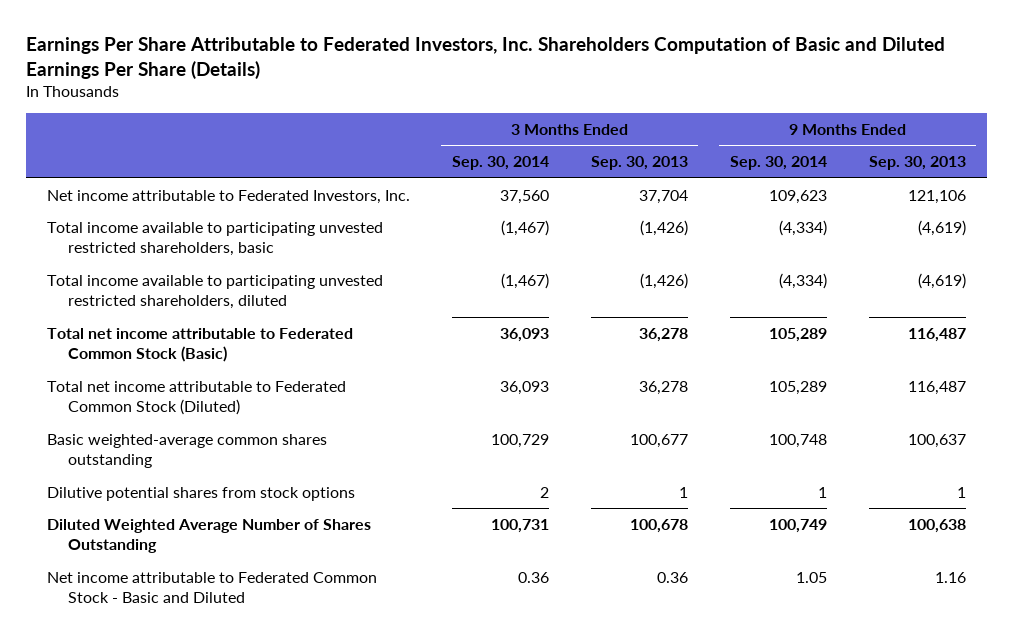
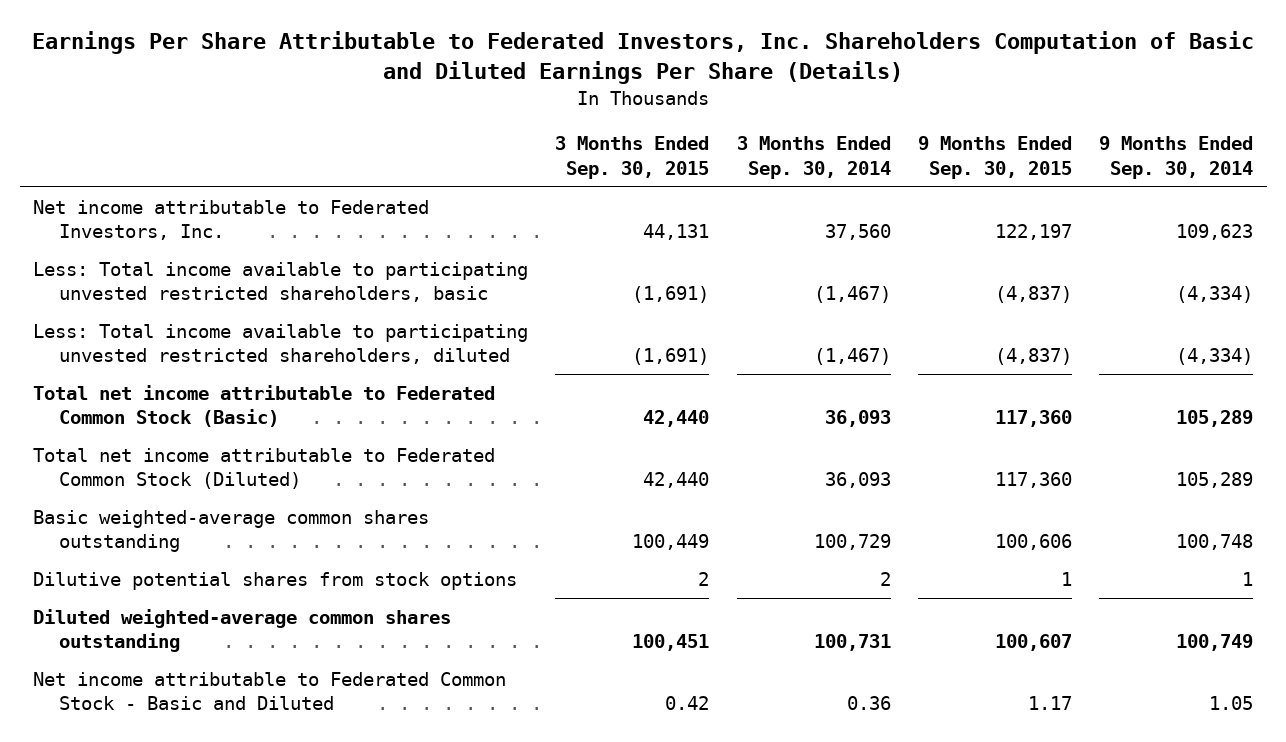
[590,156,688,171] Sep. 30, 2013 -> none
[868,156,966,171] Sep. 30, 2013 -> none
none -> [555,136,710,179] 3 Months Ended Sep. 30, 2015
none -> [917,136,1072,179] 9 Months Ended Sep. 30, 2015
[46,221,383,257] Total income available to participating unvested restricted shareholders, basic -> [33,261,529,303] Less: Total income available to participating unvested restricted shareholders, basic
[46,274,383,310] Total income available to participating unvested restricted shareholders, diluted -> [33,323,529,365] Less: Total income available to participating unvested restricted shareholders, diluted
[46,518,371,554] Diluted Weighted Average Number of Shares Outstanding -> [33,608,452,653] Diluted weighted-average common shares outstanding

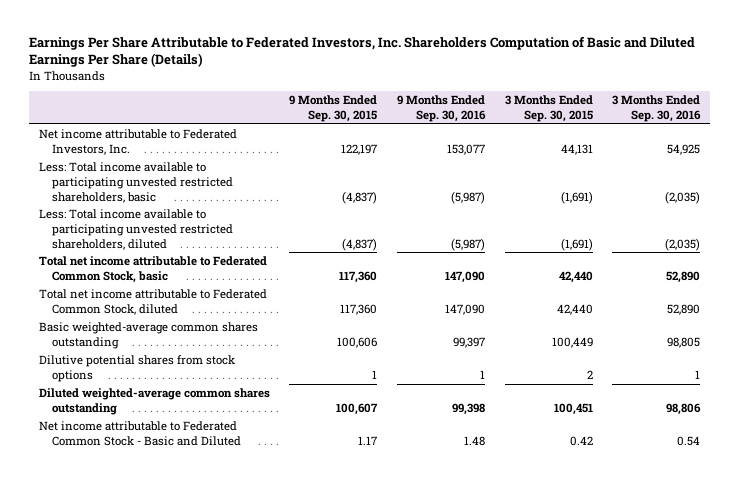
[736,136,891,179] 3 Months Ended Sep. 30, 2014 -> none
[1099,136,1254,179] 9 Months Ended Sep. 30, 2014 -> none
none -> [396,95,486,122] 9 Months Ended Sep. 30, 2016
none -> [612,95,702,122] 3 Months Ended Sep. 30, 2016
[33,384,496,428] Total net income attributable to Federated Common Stock (Basic) -> [38,256,267,283] Total net income attributable to Federated Common Stock, basic
[33,447,496,490] Total net income attributable to Federated Common Stock (Diluted) -> [38,289,267,315] Total net income attributable to Federated Common Stock, diluted

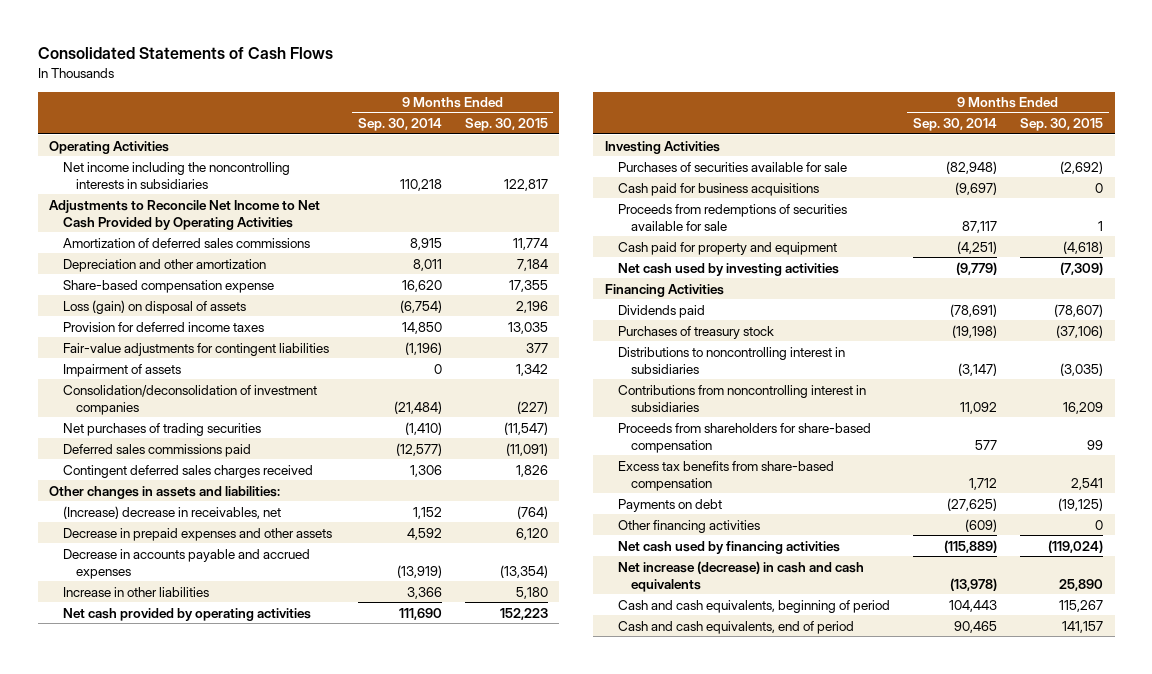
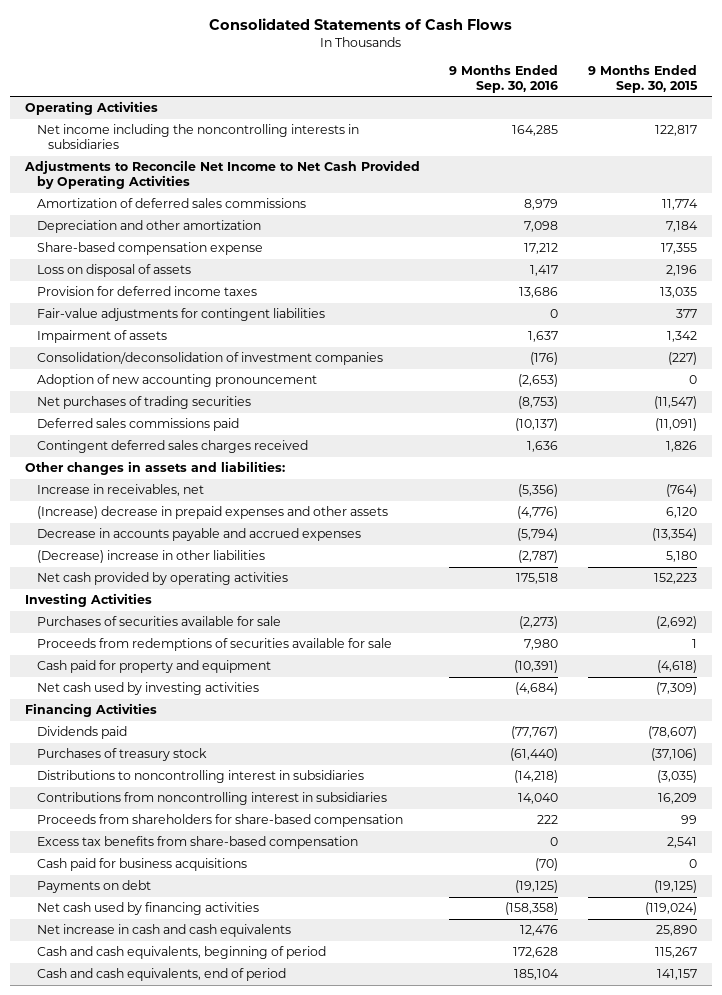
[357,118,442,132] Sep. 30, 2014 -> none
none -> [449,64,559,93] 9 Months Ended Sep. 30, 2016
[62,299,246,314] Loss (gain) on disposal of assets -> [36,264,191,278] Loss on disposal of assets
none -> [36,374,317,388] Adoption of new accounting pronouncement
[62,505,281,519] (Increase) decrease in receivables, net -> [36,484,204,497] Increase in receivables, net
[62,527,332,541] Decrease in prepaid expenses and other assets -> [36,506,388,520] (Increase) decrease in prepaid expenses and other assets
[62,586,209,597] Increase in other liabilities -> [36,550,265,564] (Decrease) increase in other liabilities
[618,182,820,196] Cash paid for business acquisitions -> [36,858,247,872] Cash paid for business acquisitions
[618,519,761,533] Other financing activities -> none
[618,560,865,592] Net increase (decrease) in cash and cash equivalents -> [36,924,291,938] Net increase in cash and cash equivalents

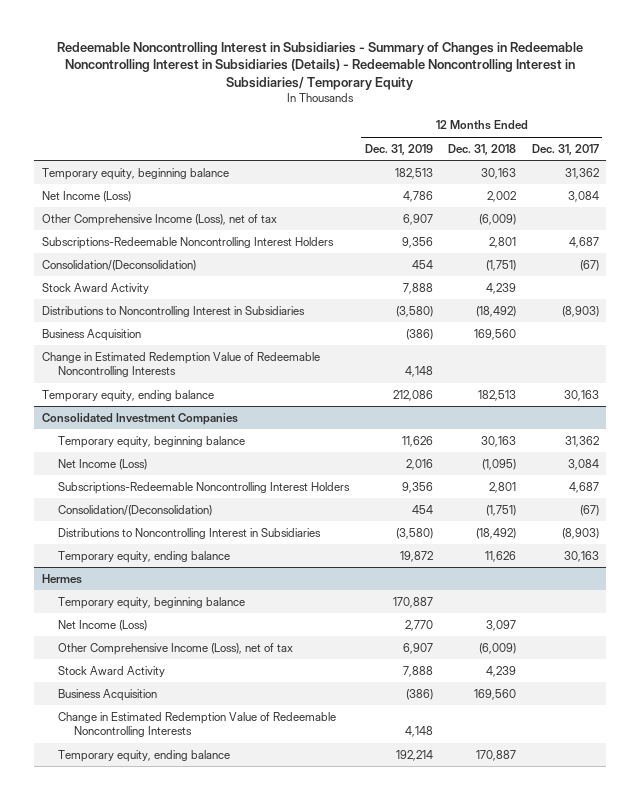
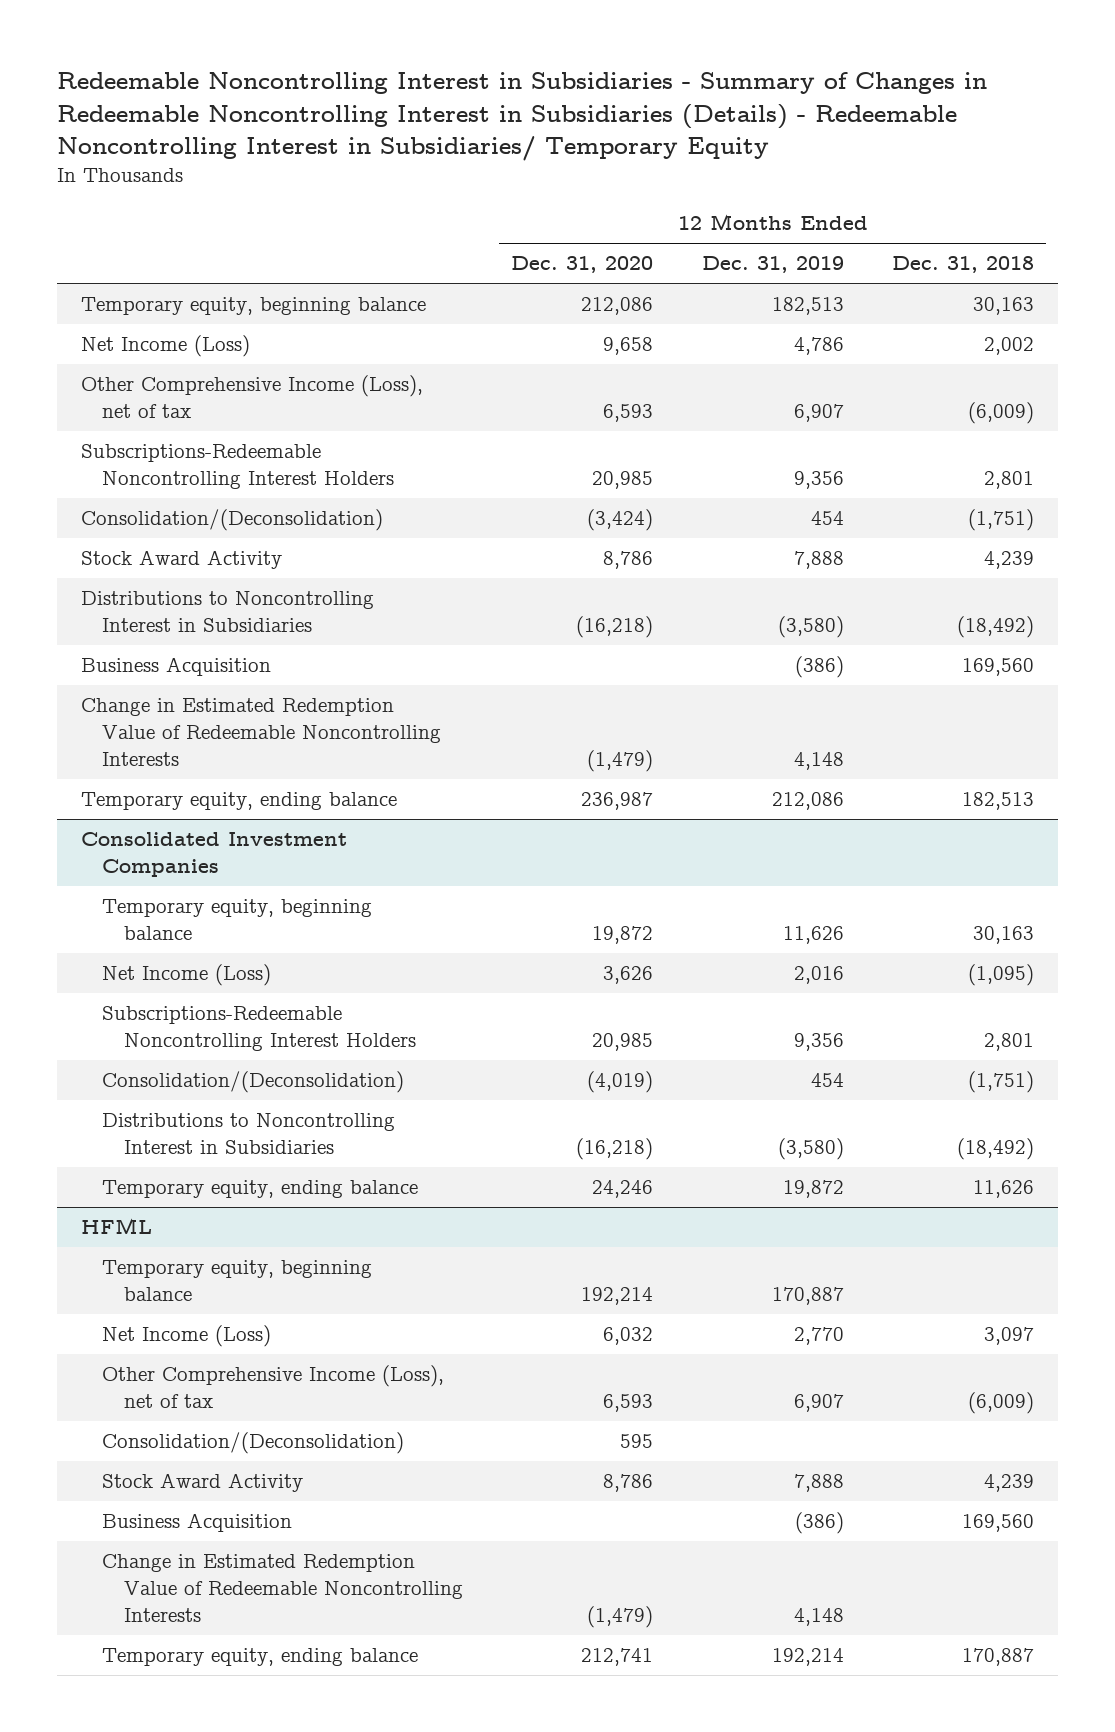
[531,143,599,155] Dec. 31, 2017 -> none
none -> [511,256,654,274] Dec. 31, 2020
[41,573,82,584] Hermes -> [80,1218,152,1235] HFML
none -> [102,1432,405,1455] Consolidation/(Deconsolidation)

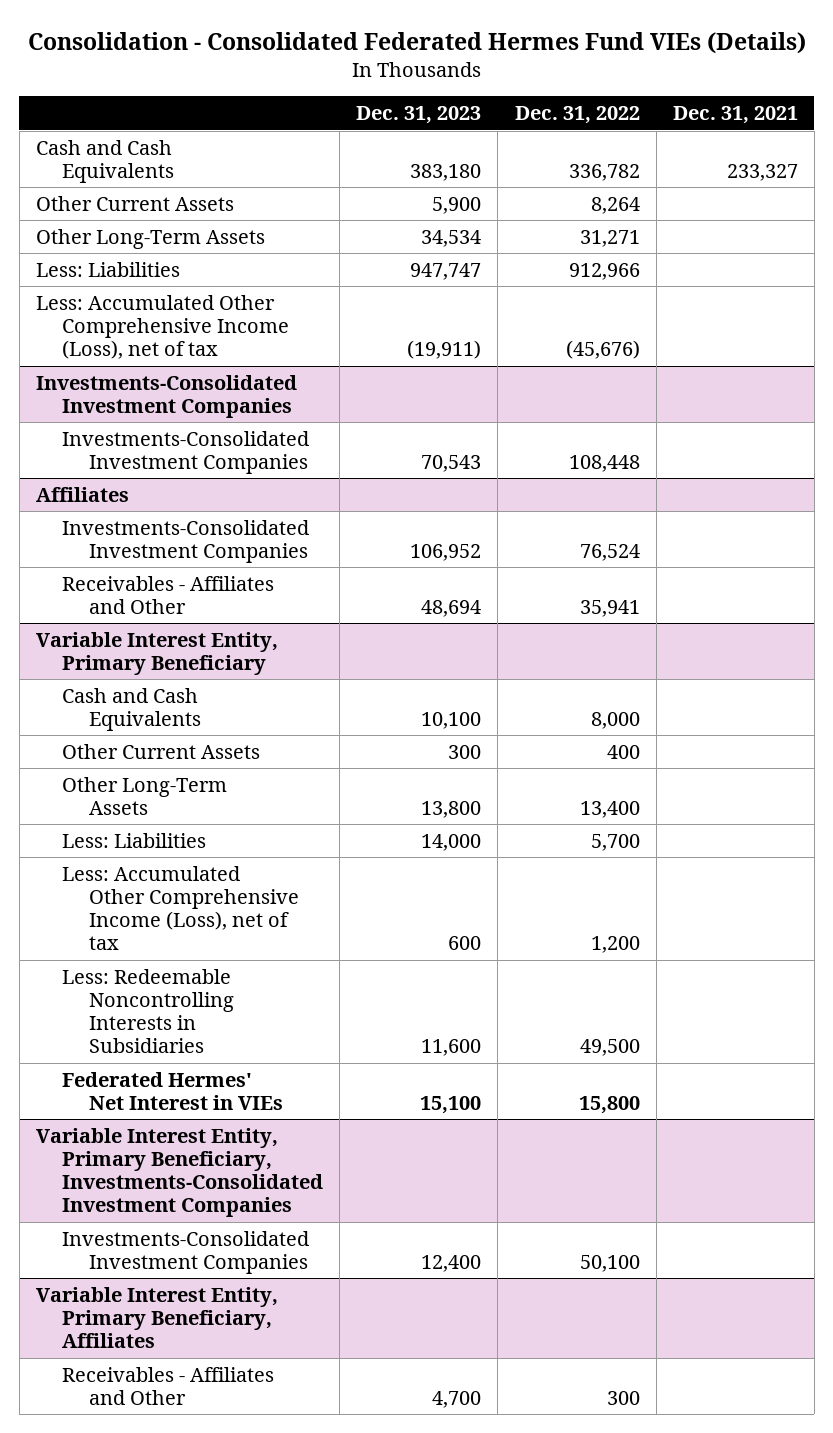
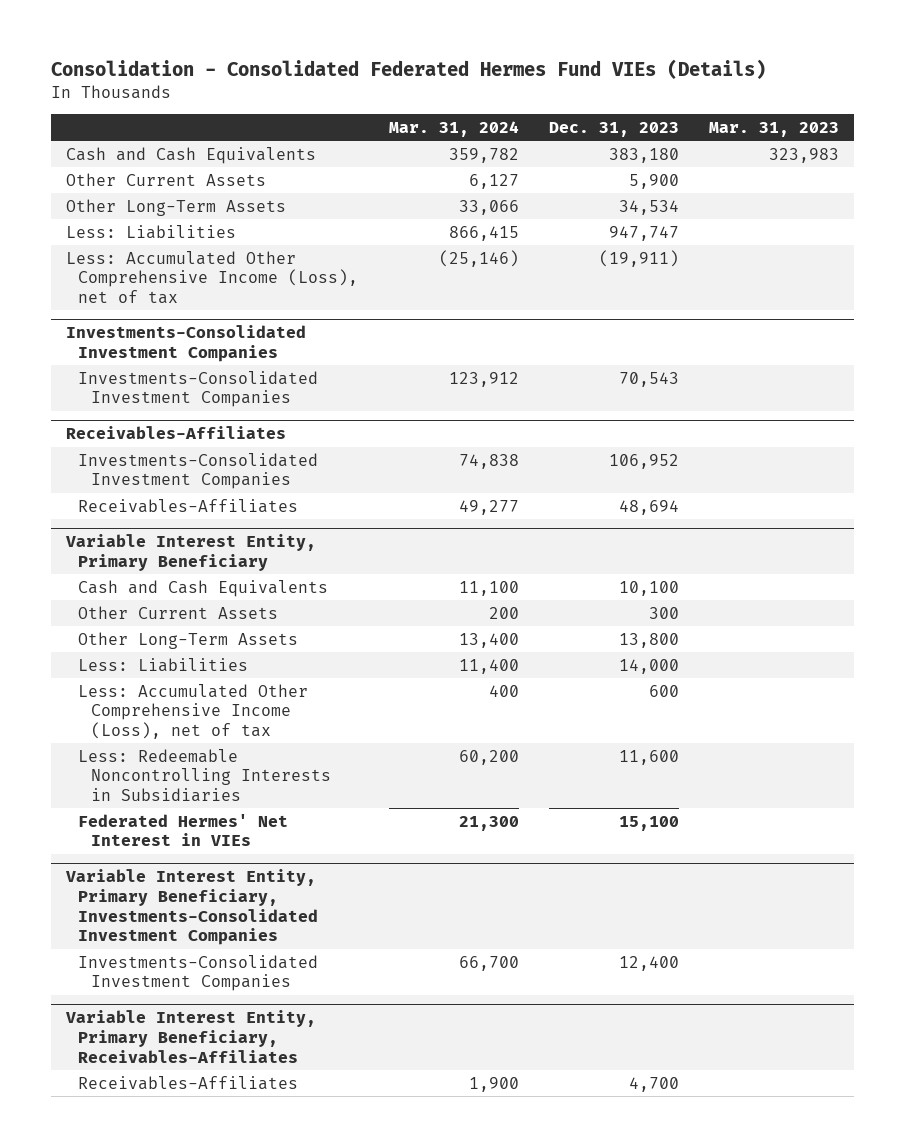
[514,106,640,125] Dec. 31, 2022 -> none
[672,106,798,125] Dec. 31, 2021 -> none
none -> [388,120,519,137] Mar. 31, 2024
none -> [708,121,839,137] Mar. 31, 2023
[35,486,129,502] Affiliates -> [66,426,287,440] Receivables-Affiliates
[62,575,275,614] Receivables - Affiliates and Other -> [78,498,299,513] Receivables-Affiliates
[35,1286,278,1349] Variable Interest Entity, Primary Beneficiary, Affiliates -> [65,1010,317,1063] Variable Interest Entity, Primary Beneficiary, Receivables-Affiliates
[62,1366,275,1405] Receivables - Affiliates and Other -> [78,1075,299,1090] Receivables-Affiliates

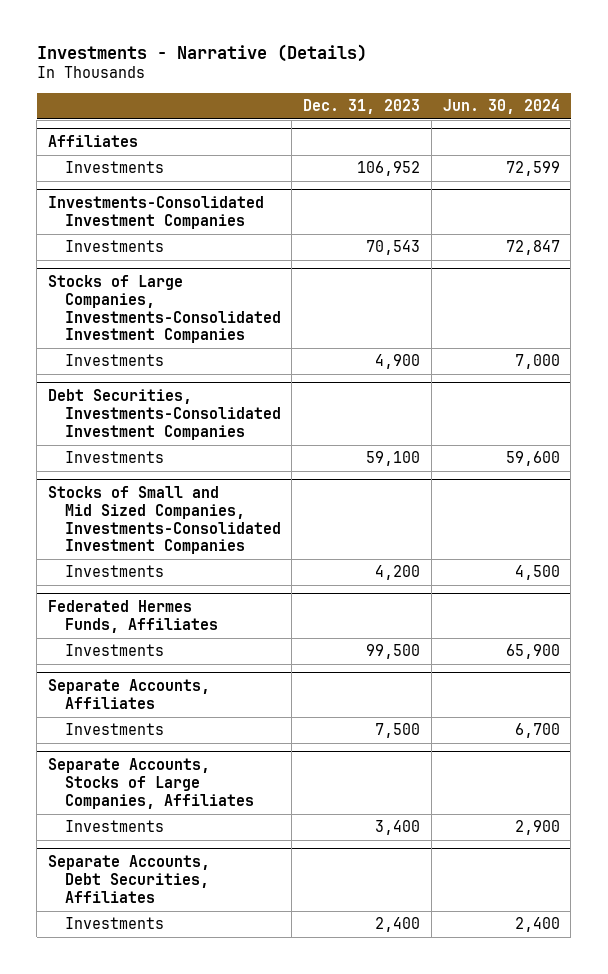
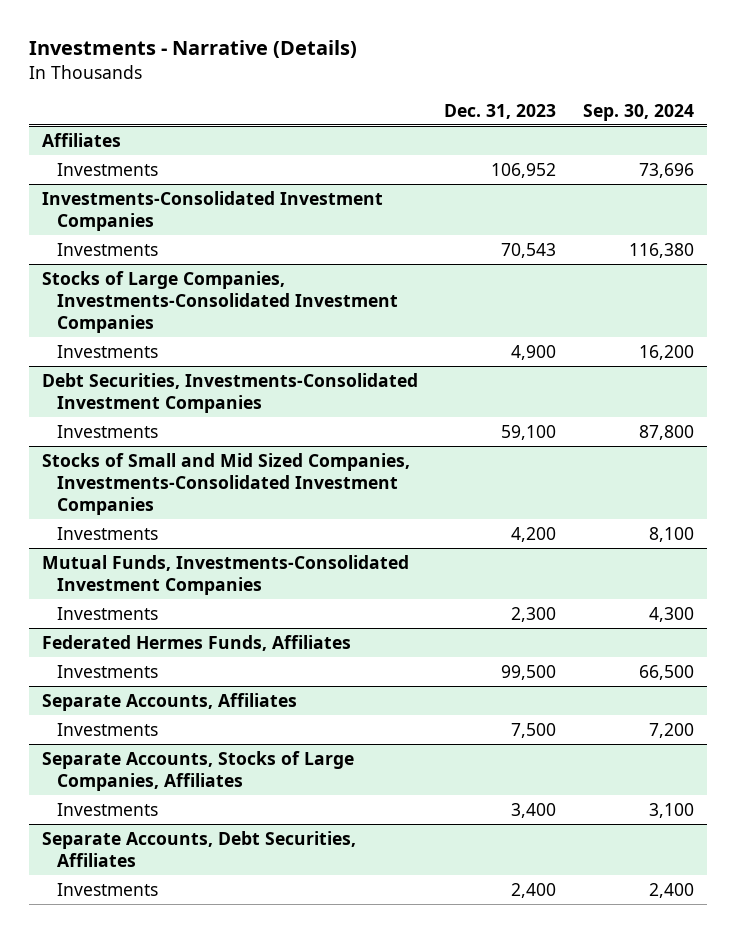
[442,98,560,114] Jun. 30, 2024 -> none
none -> [582,103,694,121] Sep. 30, 2024
none -> [41,554,409,595] Mutual Funds, Investments-Consolidated Investment Companies
none -> [56,606,158,620] Investments

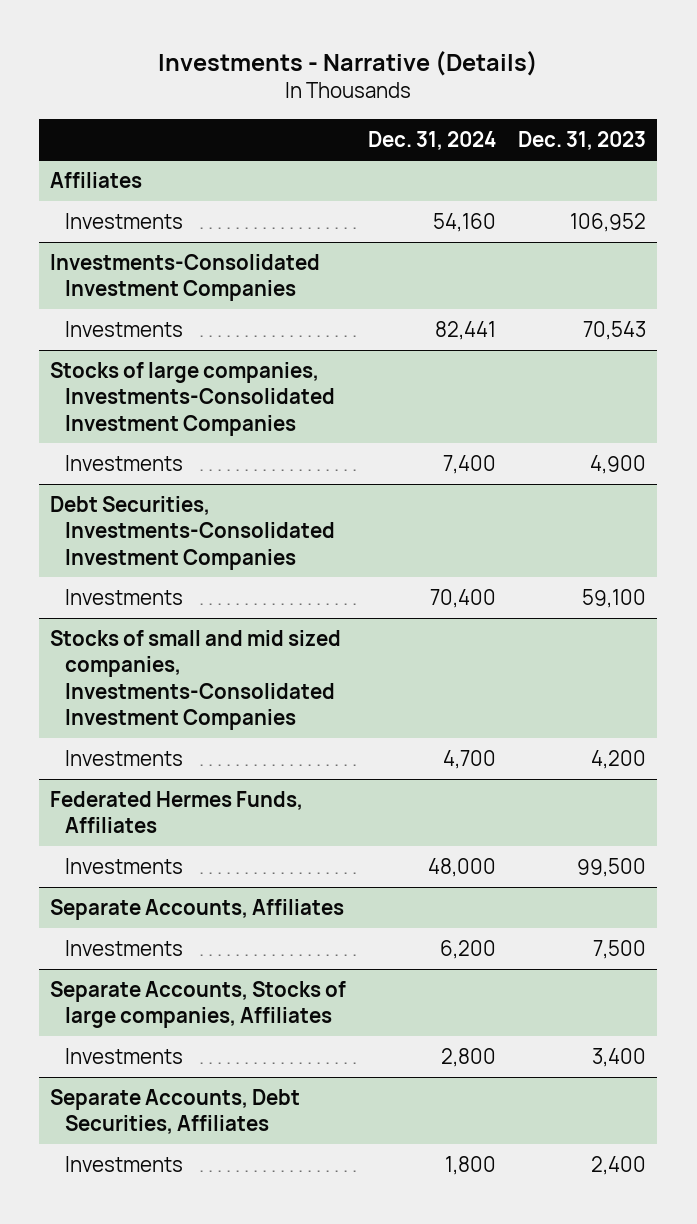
[582,103,694,121] Sep. 30, 2024 -> none
none -> [368,130,497,150] Dec. 31, 2024
[41,270,398,334] Stocks of Large Companies, Investments-Consolidated Investment Companies -> [50,361,335,436] Stocks of large companies, Investments-Consolidated Investment Companies
[41,452,410,516] Stocks of Small and Mid Sized Companies, Investments-Consolidated Investment Companies -> [50,629,342,730] Stocks of small and mid sized companies, Investments-Consolidated Investment Companies
[41,554,409,595] Mutual Funds, Investments-Consolidated Investment Companies -> none
[56,606,158,620] Investments -> none
[41,750,354,791] Separate Accounts, Stocks of Large Companies, Affiliates -> [50,980,347,1029] Separate Accounts, Stocks of large companies, Affiliates

